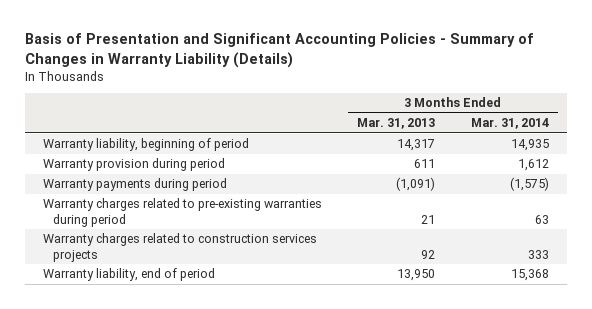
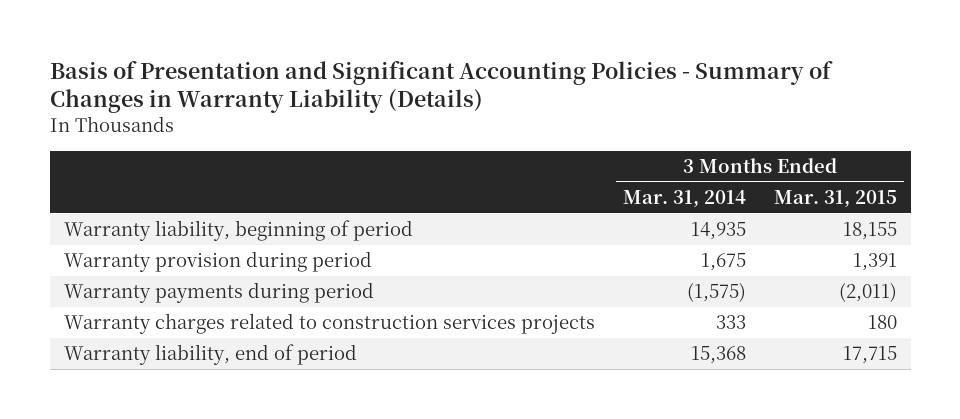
[357,118,436,130] Mar. 31, 2013 -> none
none -> [773,189,897,208] Mar. 31, 2015
[517,159,549,172] 1,612 -> [700,253,746,272] 1,675
[42,198,322,227] Warranty charges related to pre-existing warranties during period -> none

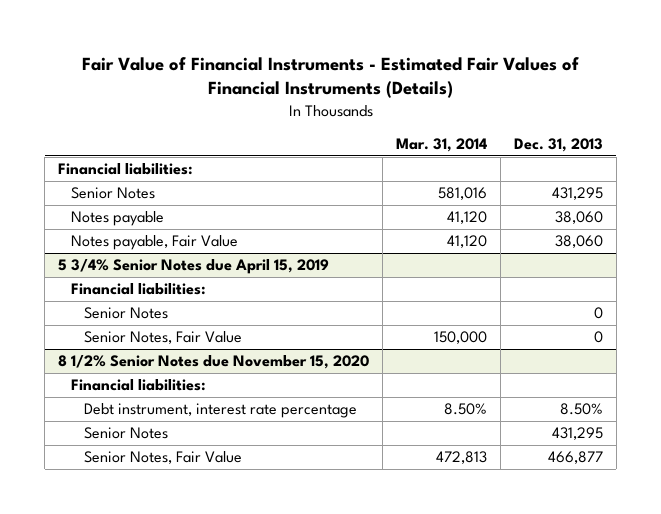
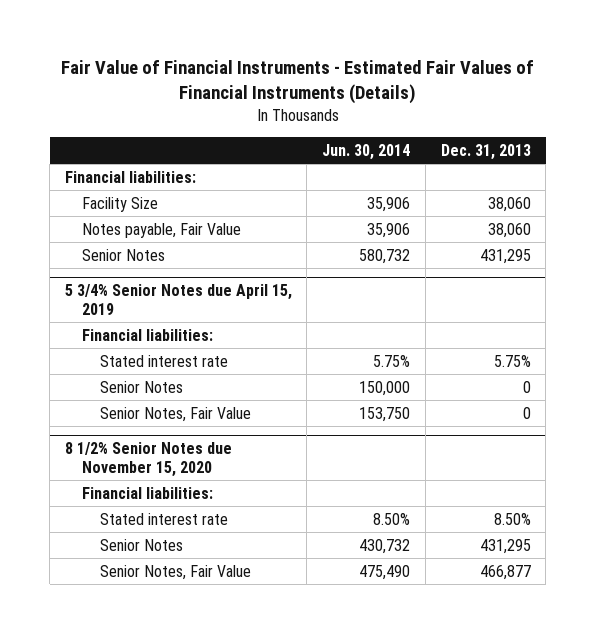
[396,137,488,152] Mar. 31, 2014 -> none
none -> [322,143,411,160] Jun. 30, 2014
[71,211,165,227] Notes payable -> [82,196,159,212] Facility Size
[71,187,156,200] Senior Notes -> [82,248,166,261] Senior Notes
none -> [100,354,229,367] Stated interest rate
[84,403,358,419] Debt instrument, interest rate percentage -> [100,512,229,525] Stated interest rate

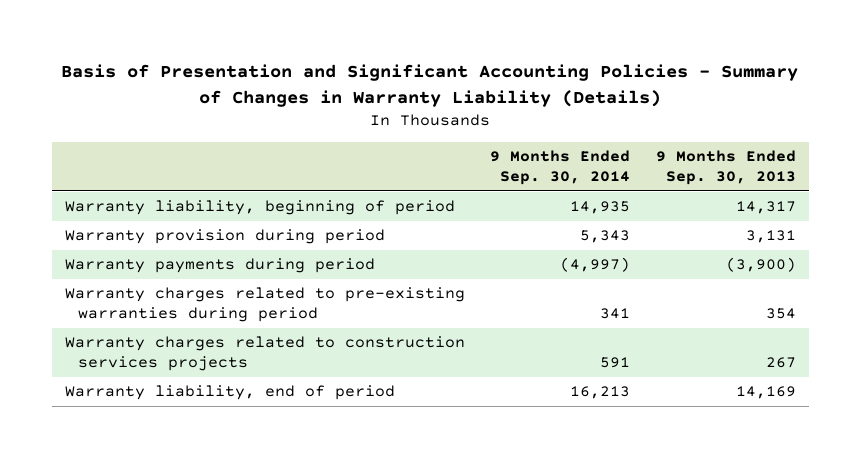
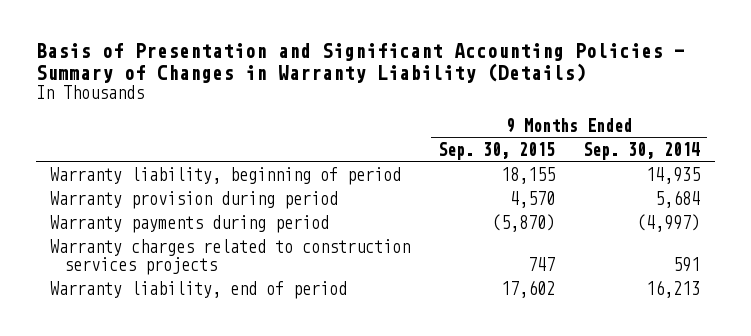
[656,149,797,185] 9 Months Ended Sep. 30, 2013 -> none
none -> [438,141,556,160] Sep. 30, 2015
[580,230,631,244] 5,343 -> [655,189,701,208] 5,684
[64,287,465,323] Warranty charges related to pre-existing warranties during period -> none

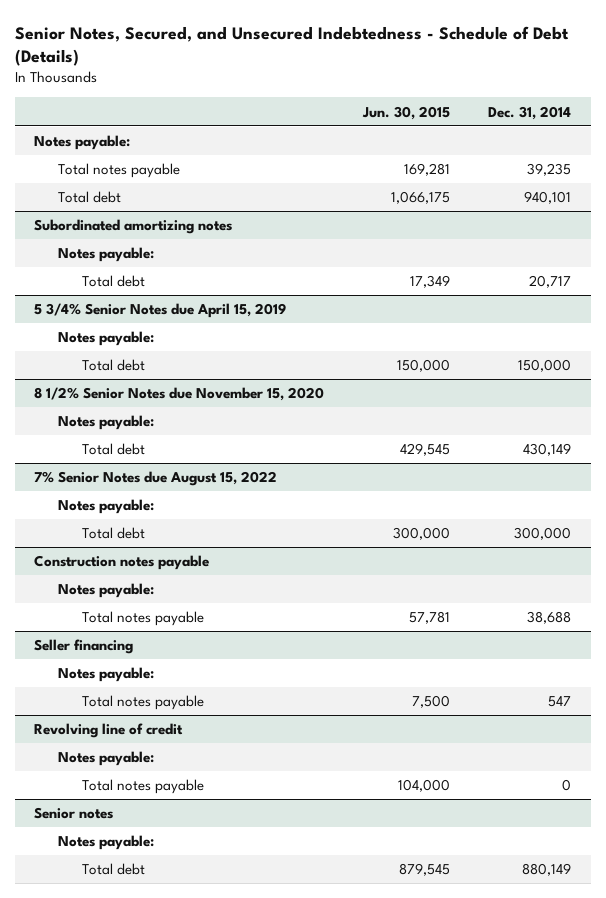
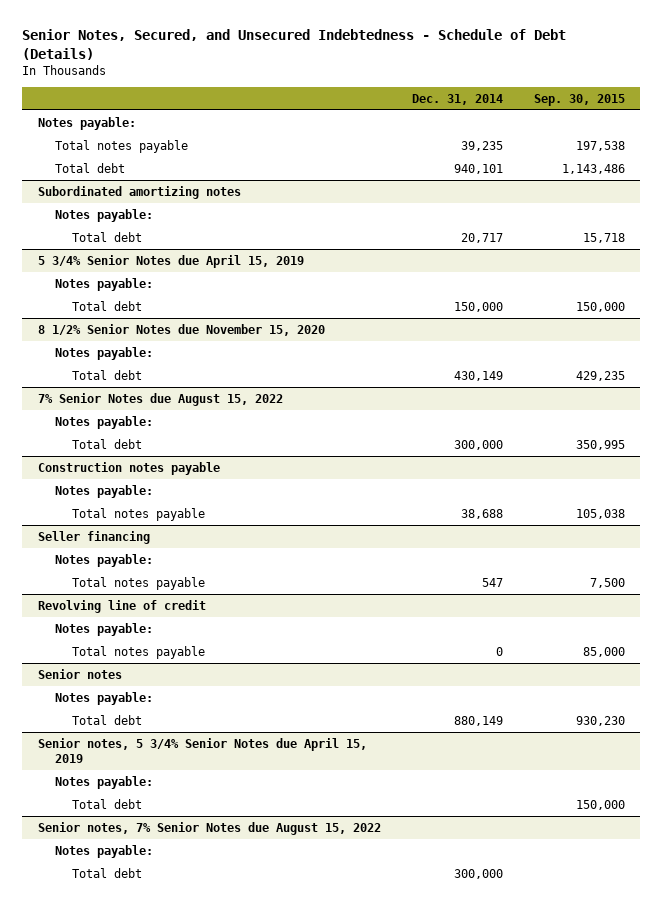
[361,105,450,120] Jun. 30, 2015 -> none
none -> [533,93,625,106] Sep. 30, 2015
none -> [37,737,367,764] Senior notes, 5 3/4% Senior Notes due April 15, 2019
none -> [54,775,153,789] Notes payable:
none -> [71,798,142,809] Total debt
none -> [37,821,381,835] Senior notes, 7% Senior Notes due August 15, 2022
none -> [54,844,153,858] Notes payable:
none -> [71,867,142,878] Total debt

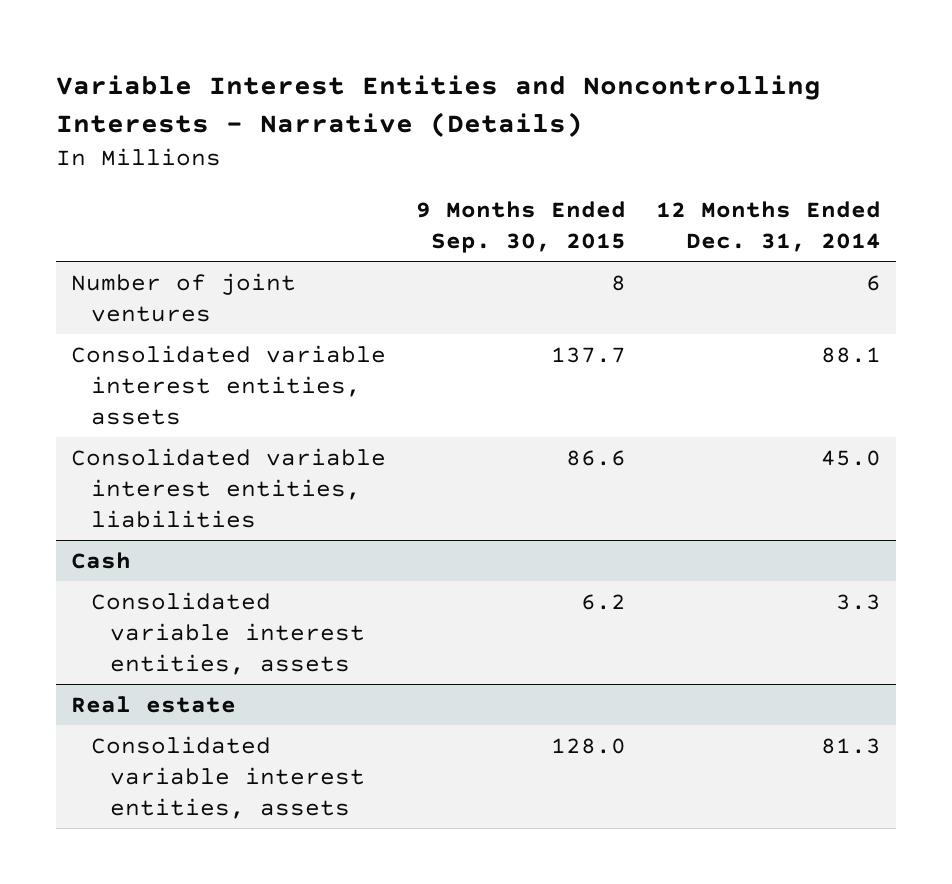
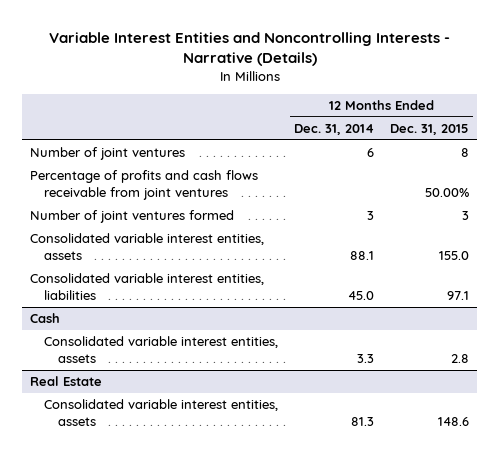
[415,201,626,254] 9 Months Ended Sep. 30, 2015 -> none
none -> [390,124,470,136] Dec. 31, 2015
none -> [30,170,259,201] Percentage of profits and cash flows receivable from joint ventures
none -> [30,210,235,224] Number of joint ventures formed
[70,695,236,713] Real estate -> [30,376,103,387] Real Estate

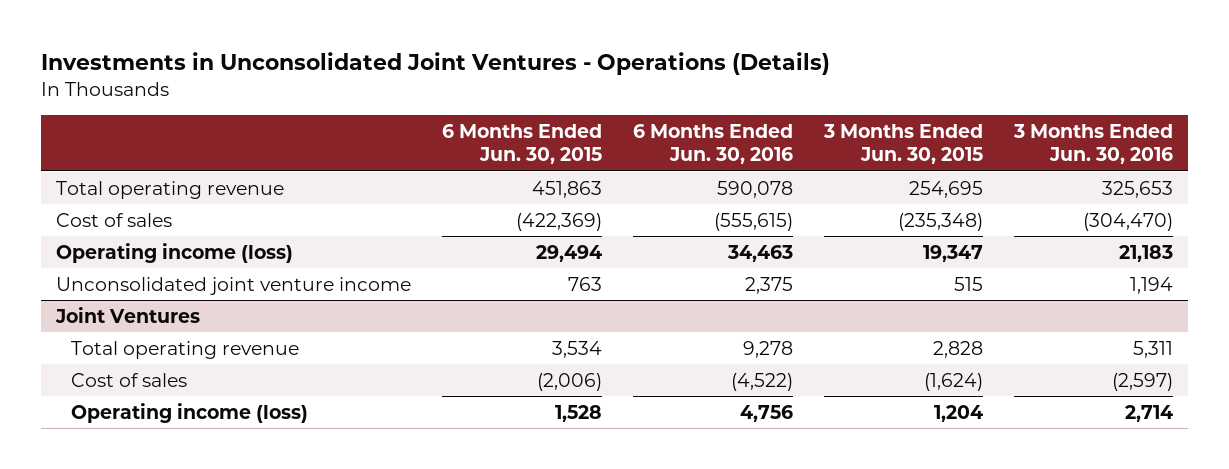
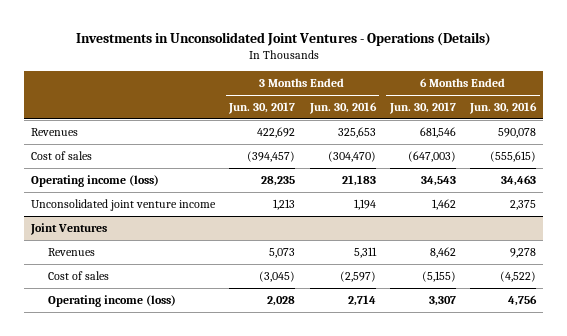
[442,124,603,165] 6 Months Ended Jun. 30, 2015 -> none
[822,124,983,165] 3 Months Ended Jun. 30, 2015 -> none
none -> [228,101,296,114] Jun. 30, 2017
none -> [388,101,456,114] Jun. 30, 2017
[56,180,285,199] Total operating revenue -> [31,127,79,136] Revenues
[71,340,300,359] Total operating revenue -> [48,247,96,256] Revenues

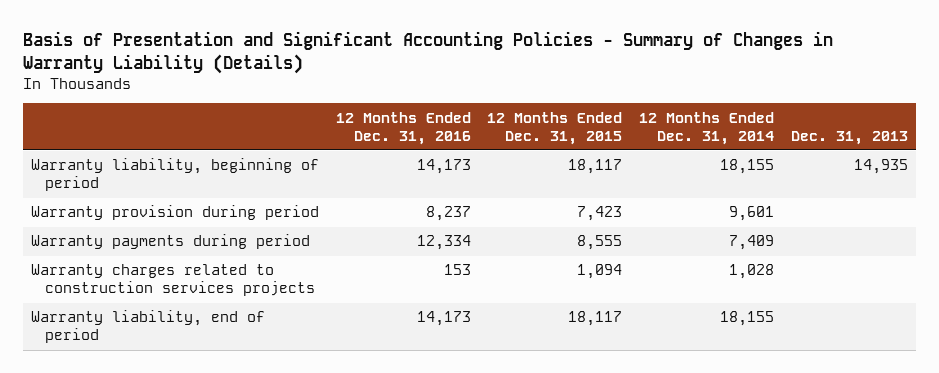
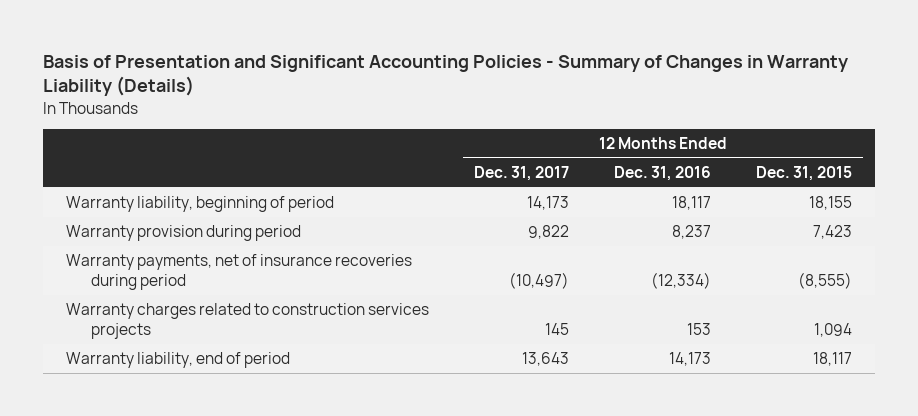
[639,111,775,145] 12 Months Ended Dec. 31, 2014 -> none
[790,130,908,145] Dec. 31, 2013 -> none
none -> [473,165,569,181] Dec. 31, 2017
[416,159,471,175] 14,173 -> [671,196,711,211] 18,117
[568,159,623,175] 18,117 -> [809,196,853,211] 18,155
[30,234,310,250] Warranty payments during period -> [65,254,412,291] Warranty payments, net of insurance recoveries during period
[416,235,471,251] 12,334 -> [650,272,711,290] (12,334)
[577,235,623,251] 8,555 -> [798,272,853,290] (8,555)

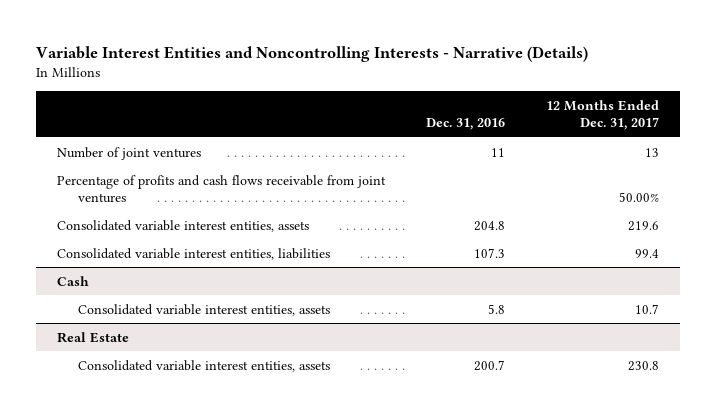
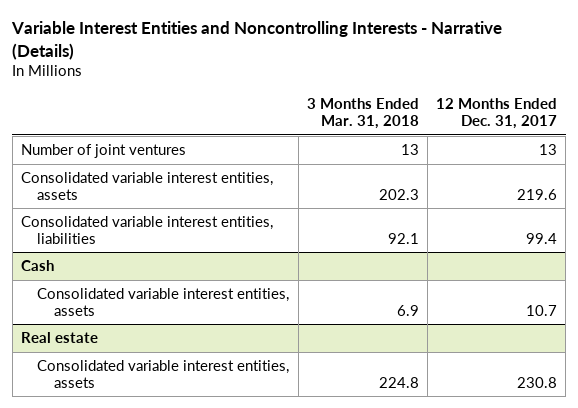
[425,118,505,131] Dec. 31, 2016 -> none
none -> [306,98,419,130] 3 Months Ended Mar. 31, 2018
[56,174,386,203] Percentage of profits and cash flows receivable from joint ventures -> none
[56,331,129,343] Real Estate -> [20,332,98,344] Real estate

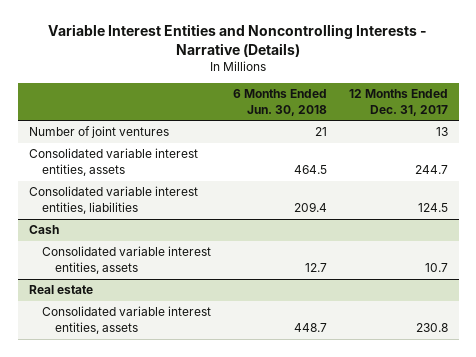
[306,98,419,130] 3 Months Ended Mar. 31, 2018 -> none
none -> [232,89,327,116] 6 Months Ended Jun. 30, 2018
[517,188,558,200] 219.6 -> [414,164,448,174] 244.7
[526,232,558,244] 99.4 -> [417,202,448,212] 124.5

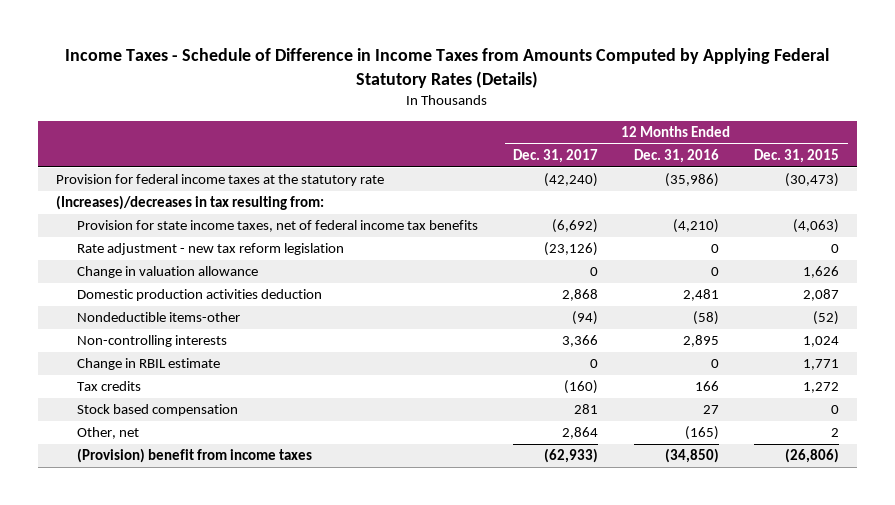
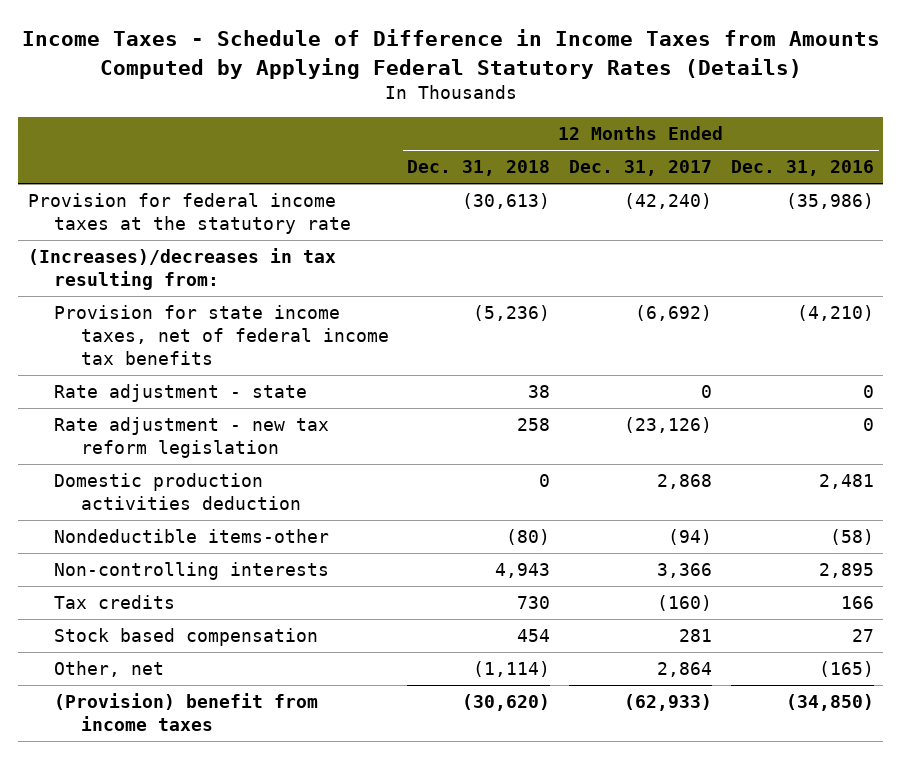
[754,149,840,164] Dec. 31, 2015 -> none
none -> [407,160,551,177] Dec. 31, 2018
none -> [54,384,308,403] Rate adjustment - state
[77,266,259,279] Change in valuation allowance -> none
[77,358,221,371] Change in RBIL estimate -> none

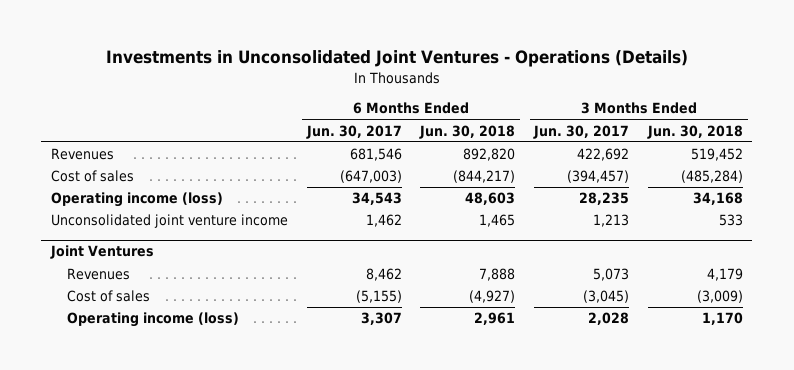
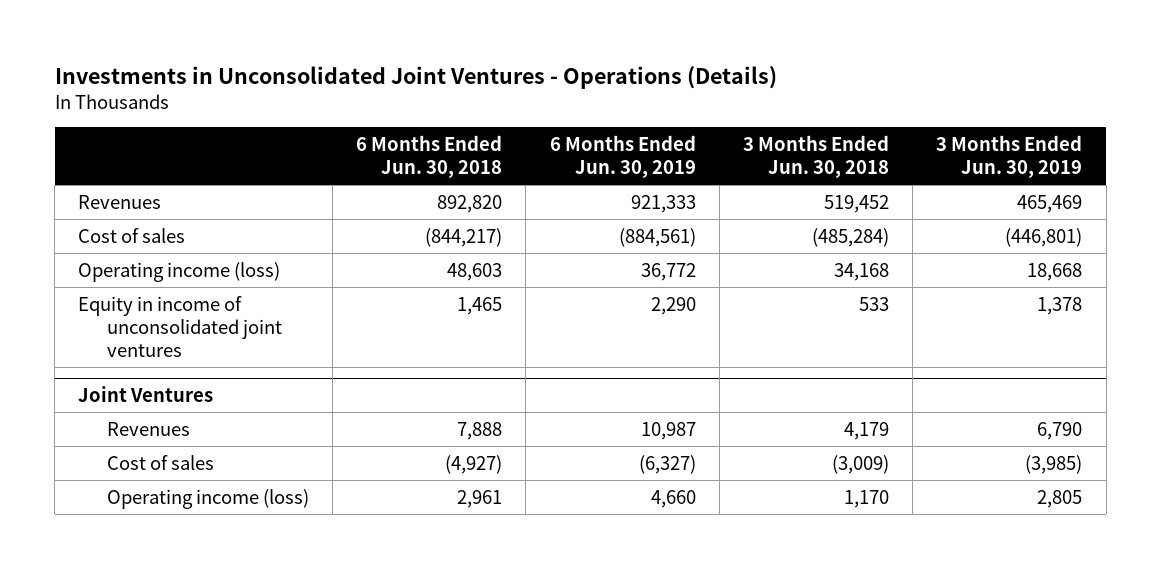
[305,124,402,139] Jun. 30, 2017 -> none
[533,124,630,139] Jun. 30, 2017 -> none
none -> [549,135,696,179] 6 Months Ended Jun. 30, 2019
none -> [936,135,1083,179] 3 Months Ended Jun. 30, 2019
[50,214,288,229] Unconsolidated joint venture income -> [78,295,282,357] Equity in income of unconsolidated joint ventures

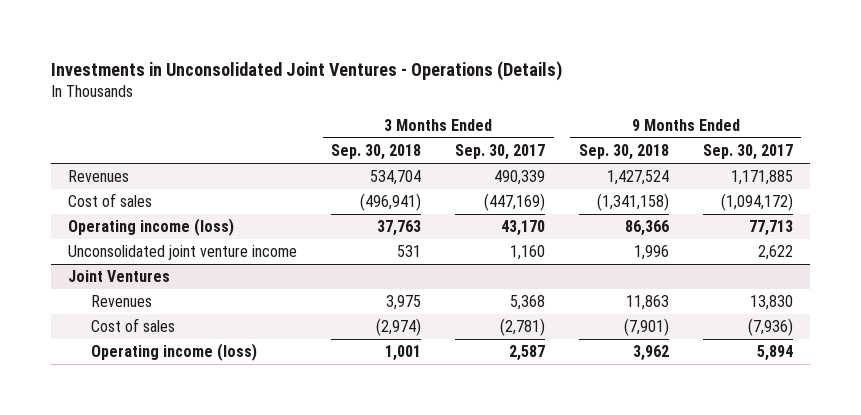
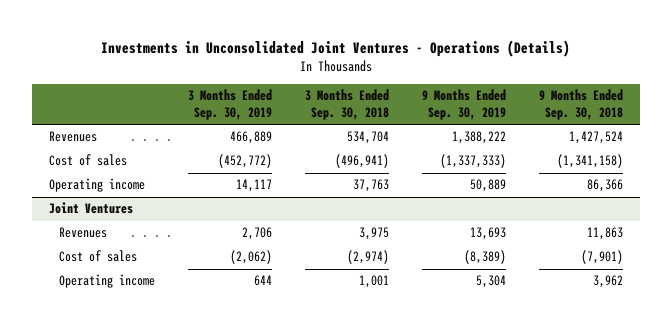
[455,144,546,161] Sep. 30, 2017 -> none
[702,144,793,161] Sep. 30, 2017 -> none
none -> [188,89,273,121] 3 Months Ended Sep. 30, 2019
none -> [422,89,507,121] 9 Months Ended Sep. 30, 2019
[68,245,298,261] Unconsolidated joint venture income -> none
[68,218,235,237] Operating income (loss) -> [48,178,145,193] Operating income
[90,343,257,362] Operating income (loss) -> [59,274,156,289] Operating income

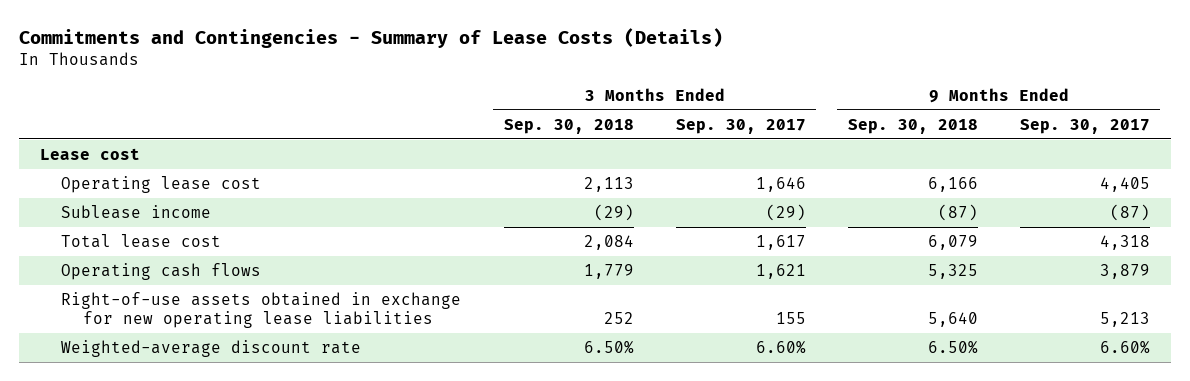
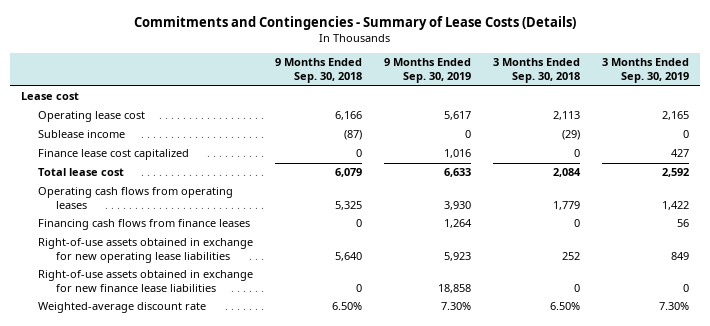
[675,118,806,134] Sep. 30, 2017 -> none
[1019,118,1150,134] Sep. 30, 2017 -> none
none -> [384,58,472,84] 9 Months Ended Sep. 30, 2019
none -> [601,58,689,84] 3 Months Ended Sep. 30, 2019
none -> [38,149,190,161] Finance lease cost capitalized
[61,263,262,281] Operating cash flows -> [38,187,234,210] Operating cash flows from operating leases
none -> [38,219,251,231] Financing cash flows from finance leases
none -> [38,270,254,293] Right-of-use assets obtained in exchange for new finance lease liabilities

